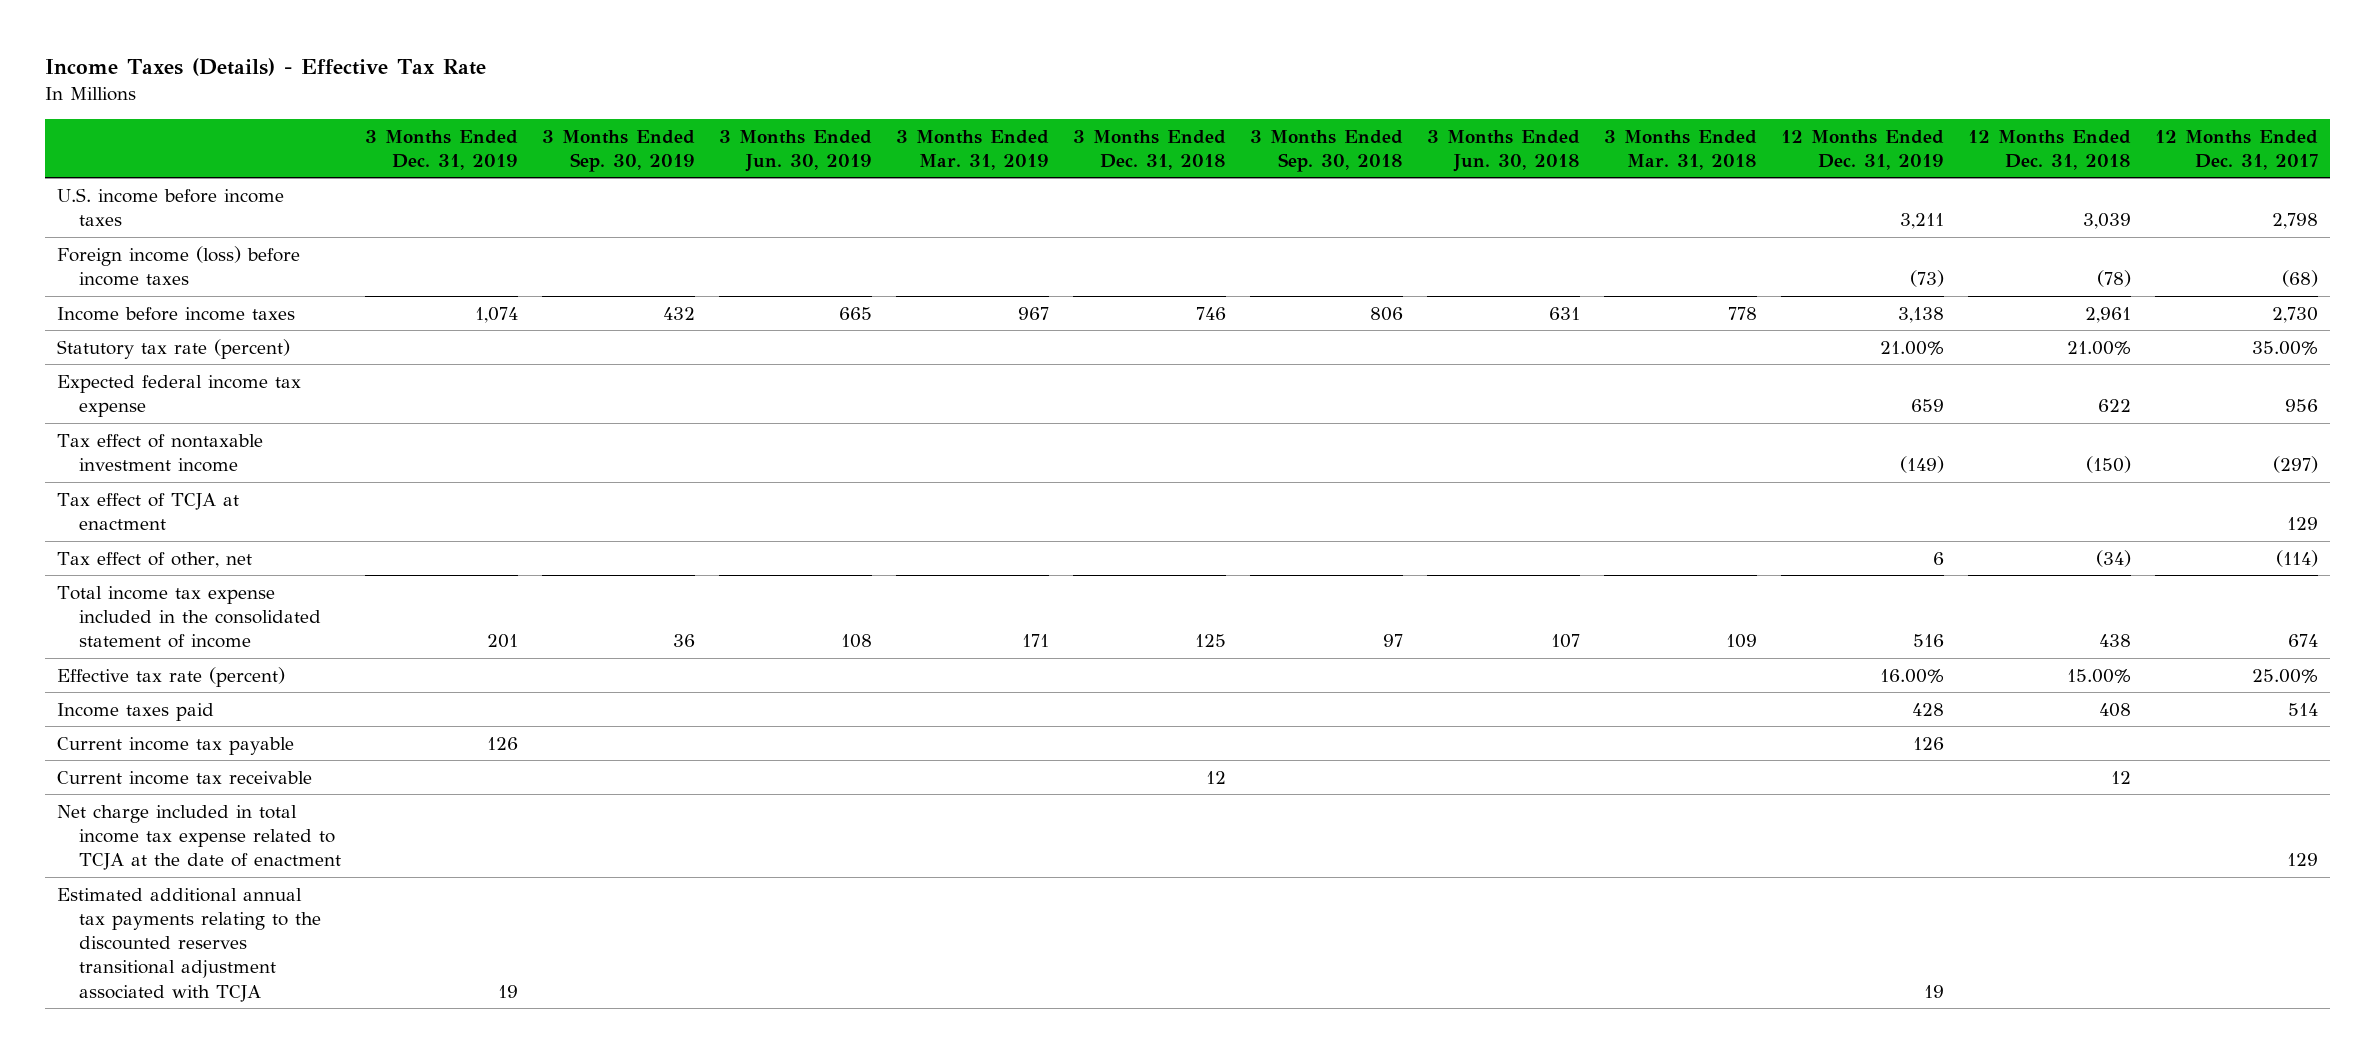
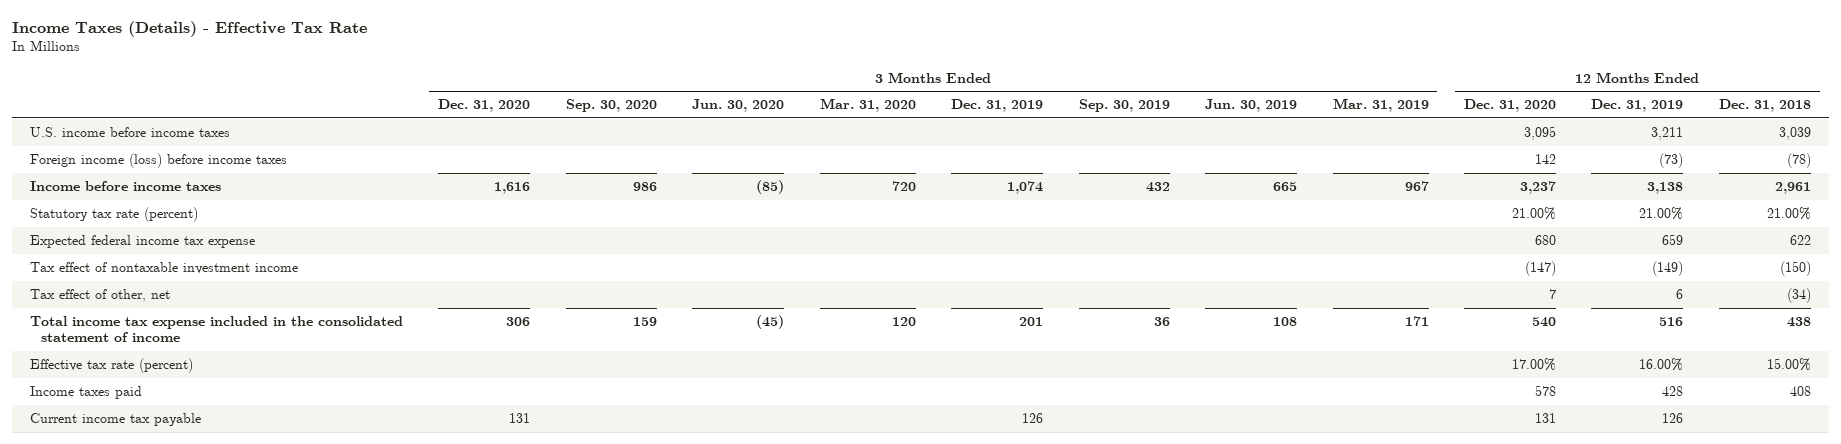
[1073,129,1227,170] 3 Months Ended Dec. 31, 2018 -> none
[1250,129,1404,172] 3 Months Ended Sep. 30, 2018 -> none
[1427,129,1581,172] 3 Months Ended Jun. 30, 2018 -> none
[1603,129,1757,170] 3 Months Ended Mar. 31, 2018 -> none
[2154,129,2318,170] 12 Months Ended Dec. 31, 2017 -> none
none -> [438,99,531,113] Dec. 31, 2020
none -> [565,99,657,113] Sep. 30, 2020
none -> [692,99,785,113] Jun. 30, 2020
none -> [819,98,916,113] Mar. 31, 2020
none -> [1463,99,1556,113] Dec. 31, 2020
[57,492,240,530] Tax effect of TCJA at enactment -> none
[57,770,313,785] Current income tax receivable -> none
[57,804,342,871] Net charge included in total income tax expense related to TCJA at the date of enactment -> none
[57,887,322,1002] Estimated additional annual tax payments relating to the discounted reserves transitional adjustment associated with TCJA -> none

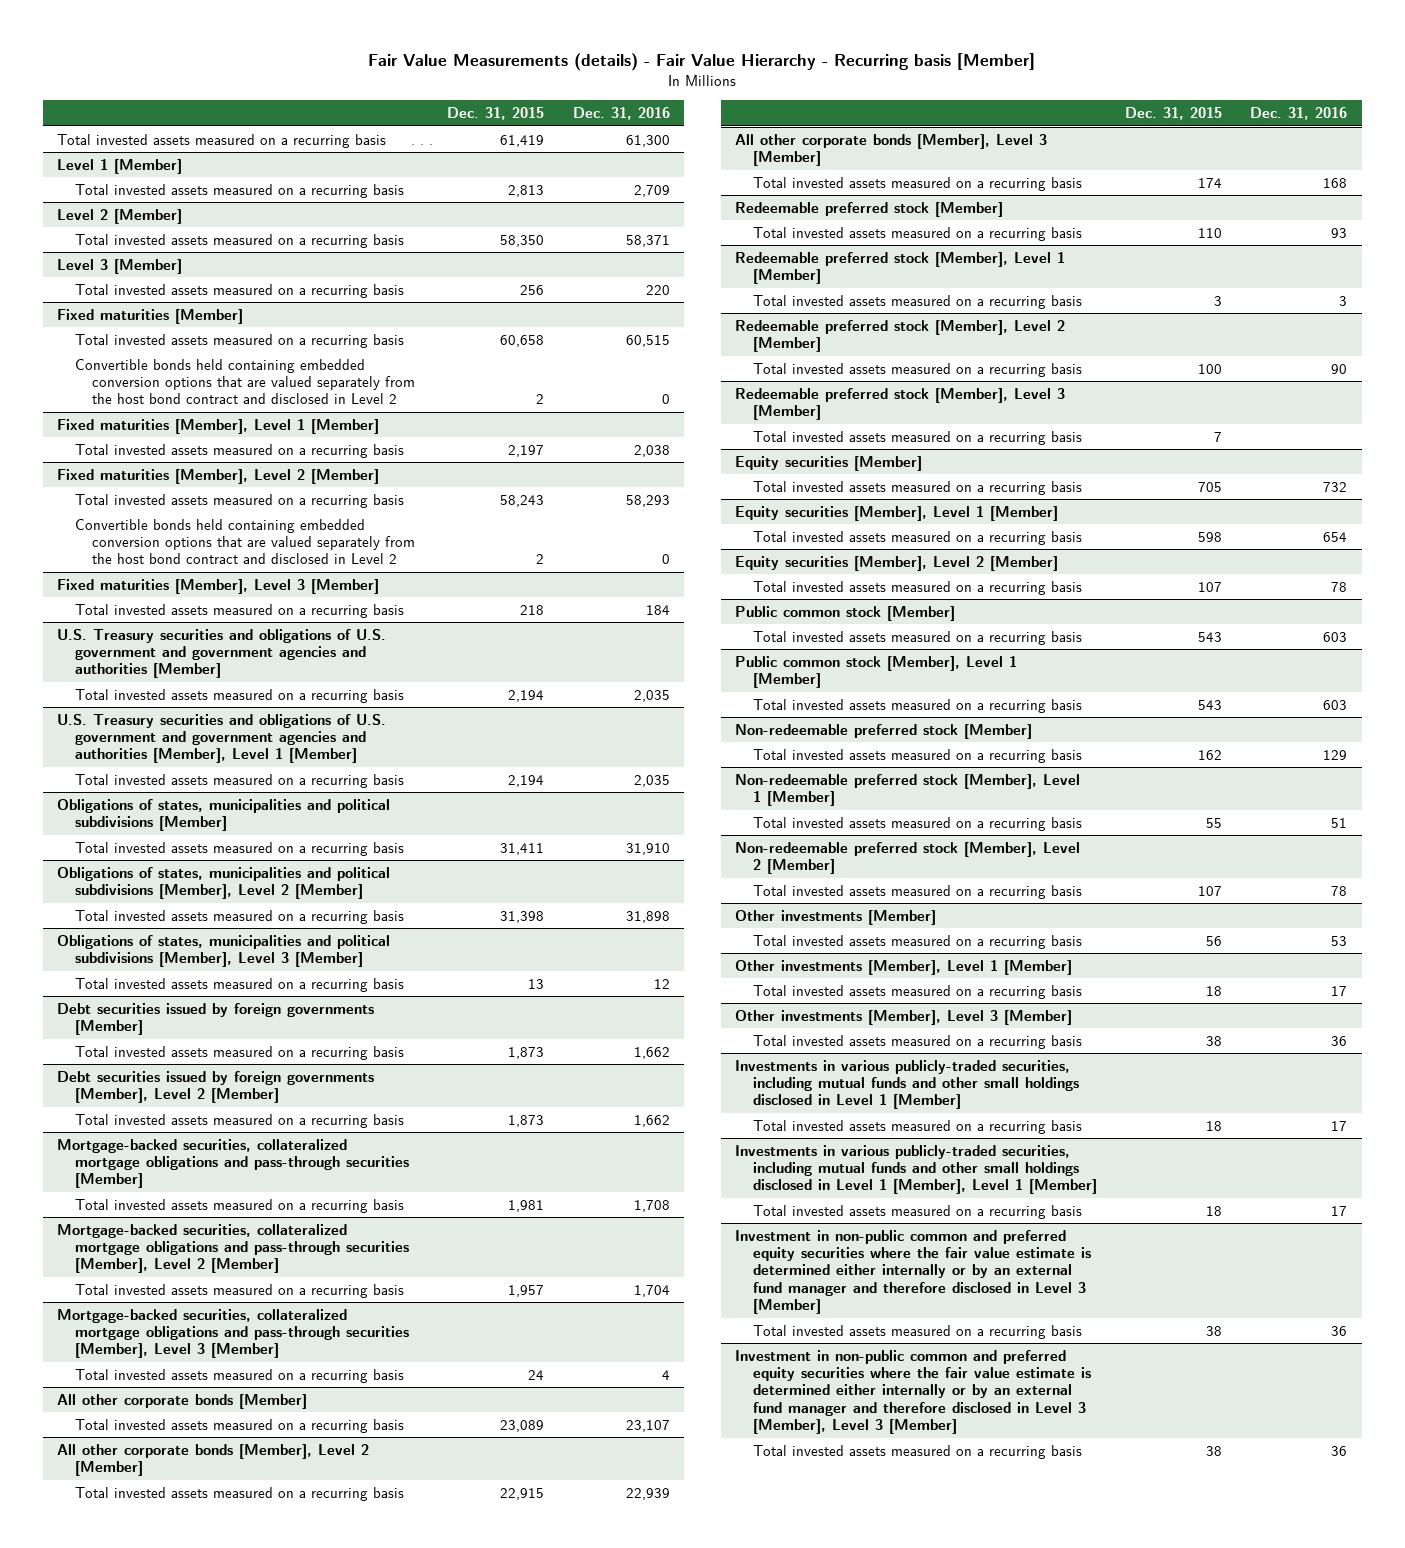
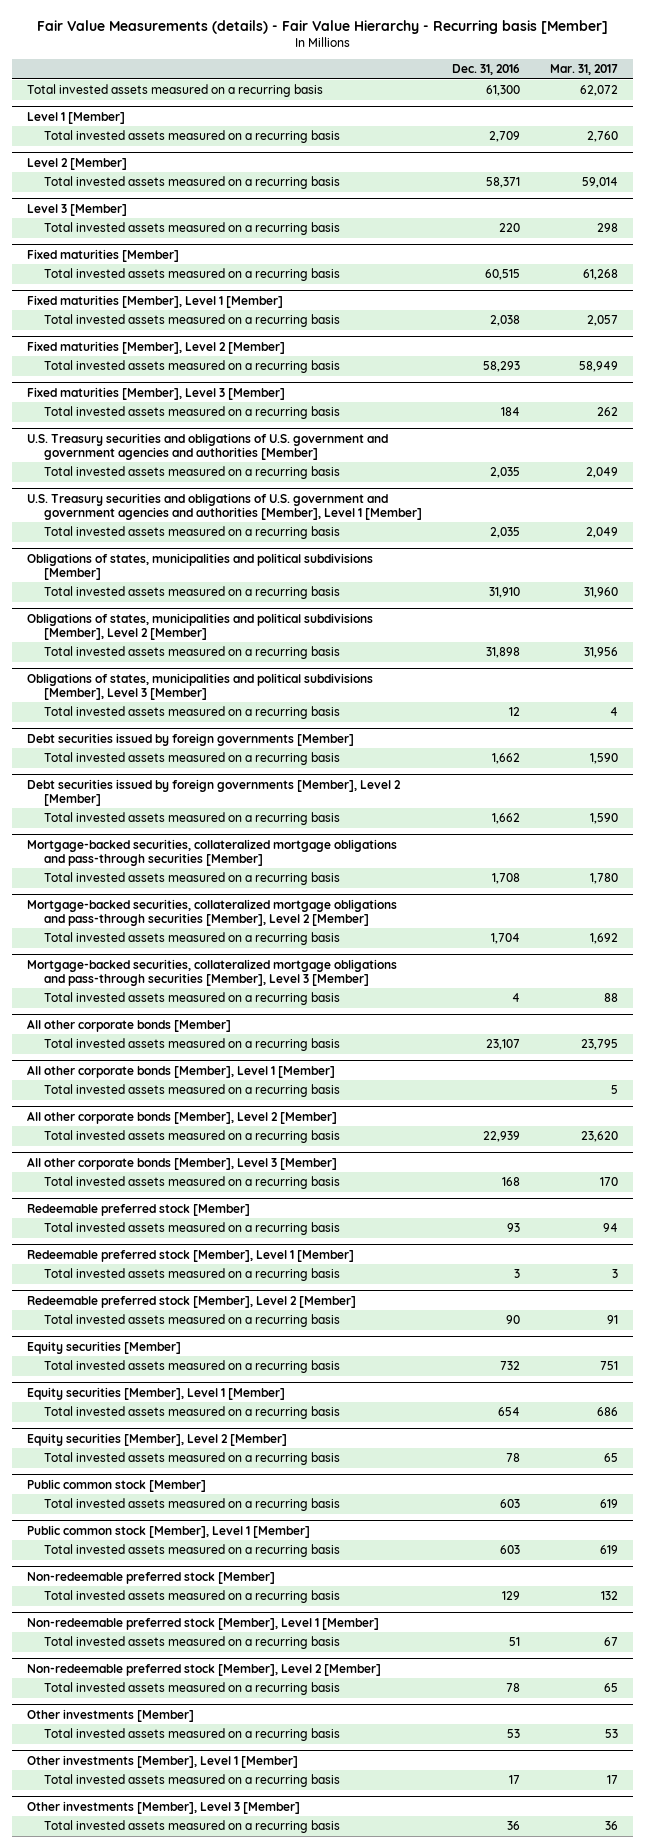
[447,107,545,121] Dec. 31, 2015 -> none
none -> [549,64,618,76] Mar. 31, 2017
[74,358,416,405] Convertible bonds held containing embedded conversion options that are valued separately from the host bond contract and disclosed in Level 2 -> none
[74,518,416,565] Convertible bonds held containing embedded conversion options that are valued separately from the host bond contract and disclosed in Level 2 -> none
none -> [27,1064,336,1078] All other corporate bonds [Member], Level 1 [Member]
none -> [43,1084,340,1098] Total invested assets measured on a recurring basis
[734,387,1065,421] Redeemable preferred stock [Member], Level 3 [Member] -> none
[752,430,1082,445] Total invested assets measured on a recurring basis -> none
[734,1059,1079,1110] Investments in various publicly-traded securities, including mutual funds and other small holdings disclosed in Level 1 [Member] -> none
[752,1119,1082,1134] Total invested assets measured on a recurring basis -> none
[734,1144,1097,1195] Investments in various publicly-traded securities, including mutual funds and other small holdings disclosed in Level 1 [Member], Level 1 [Member] -> none
[752,1204,1082,1219] Total invested assets measured on a recurring basis -> none
[734,1229,1091,1314] Investment in non-public common and preferred equity securities where the fair value estimate is determined either internally or by an external fund manager and therefore disclosed in Level 3 [Member] -> none
[752,1324,1082,1339] Total invested assets measured on a recurring basis -> none
[734,1349,1091,1434] Investment in non-public common and preferred equity securities where the fair value estimate is determined either internally or by an external fund manager and therefore disclosed in Level 3 [Member], Level 3 [Member] -> none
[752,1444,1082,1459] Total invested assets measured on a recurring basis -> none

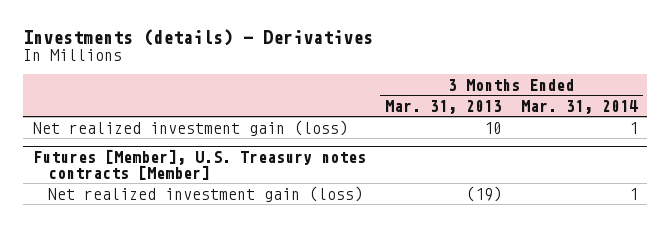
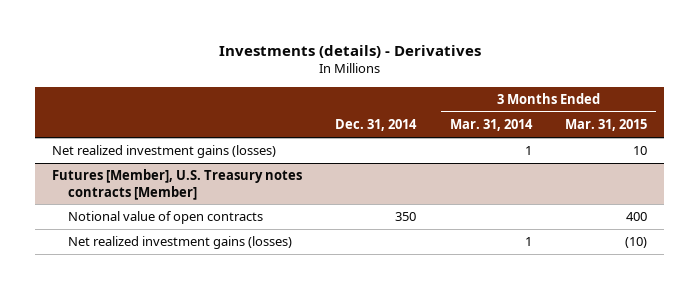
[384,99,502,114] Mar. 31, 2013 -> none
none -> [335,119,418,132] Dec. 31, 2014
none -> [565,119,648,132] Mar. 31, 2015
[32,119,348,136] Net realized investment gain (loss) -> [51,145,276,159] Net realized investment gains (losses)
none -> [67,211,263,225] Notional value of open contracts
[48,185,364,202] Net realized investment gain (loss) -> [67,236,292,250] Net realized investment gains (losses)

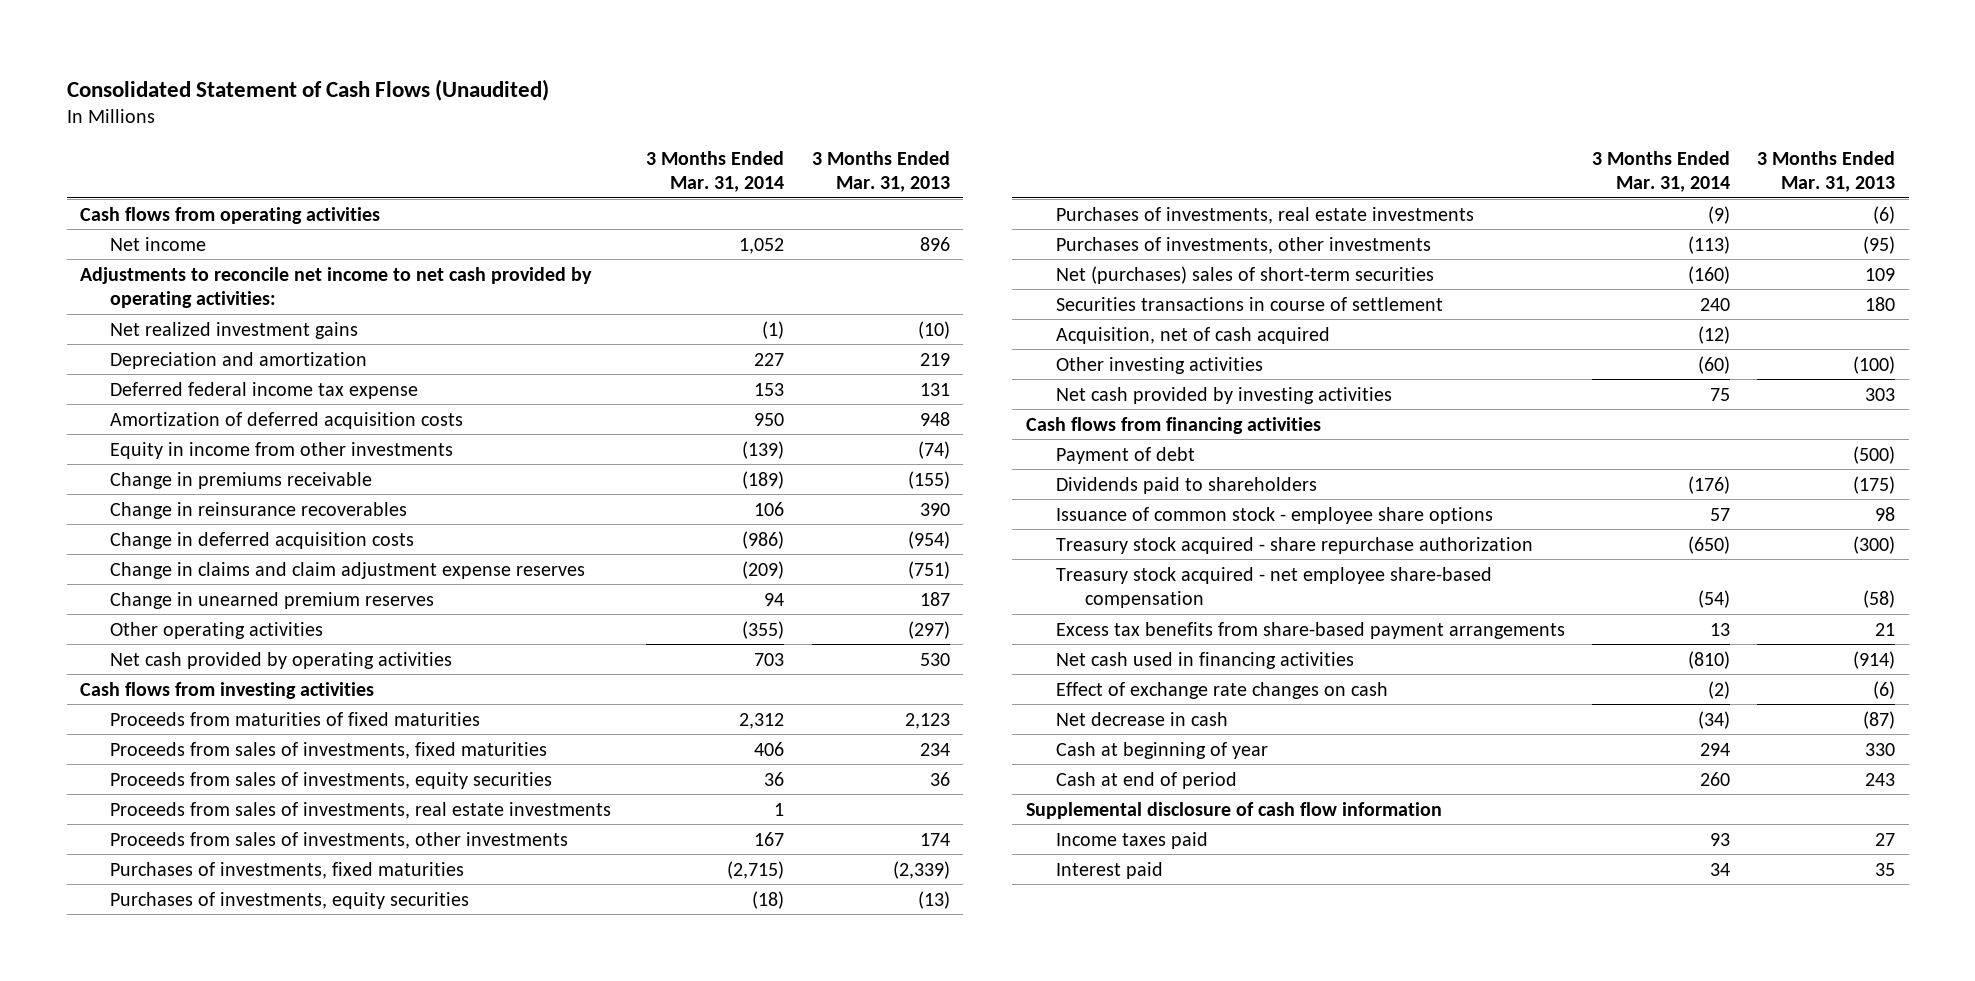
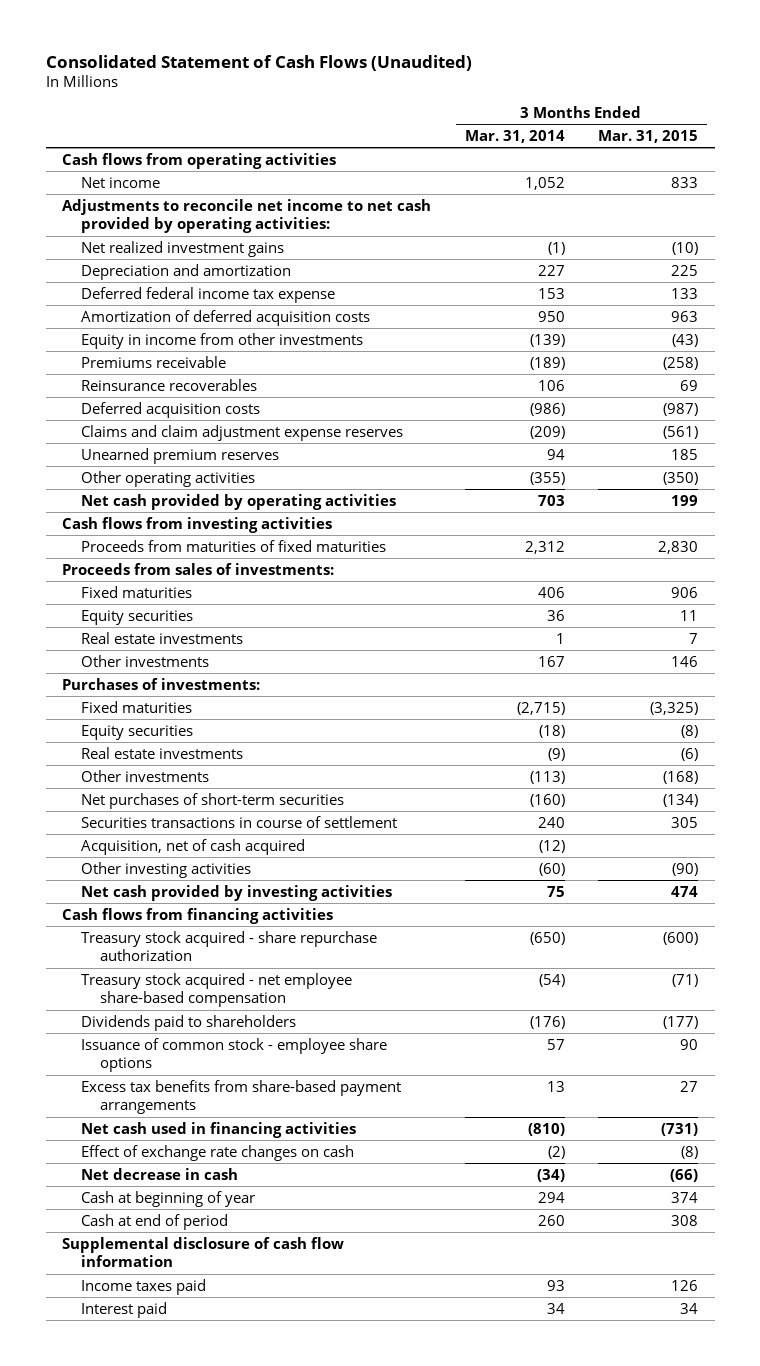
[811,150,950,192] 3 Months Ended Mar. 31, 2013 -> none
none -> [598,129,699,143] Mar. 31, 2015
[110,471,373,489] Change in premiums receivable -> [81,355,227,368] Premiums receivable
[110,501,408,519] Change in reinsurance recoverables -> [81,378,258,391] Reinsurance recoverables
[110,531,415,549] Change in deferred acquisition costs -> [81,401,261,418] Deferred acquisition costs
[110,561,586,579] Change in claims and claim adjustment expense reserves -> [81,424,404,441] Claims and claim adjustment expense reserves
[110,591,435,609] Change in unearned premium reserves -> [81,447,280,464] Unearned premium reserves
none -> [62,562,335,575] Proceeds from sales of investments:
[110,741,548,759] Proceeds from sales of investments, fixed maturities -> [81,585,193,598] Fixed maturities
[110,771,553,789] Proceeds from sales of investments, equity securities -> [81,609,194,625] Equity securities
[110,801,612,819] Proceeds from sales of investments, real estate investments -> [81,631,244,644] Real estate investments
[110,831,569,849] Proceeds from sales of investments, other investments -> [81,654,210,667] Other investments
none -> [62,677,261,690] Purchases of investments:
[110,861,465,879] Purchases of investments, fixed maturities -> [81,700,193,713] Fixed maturities
[110,891,470,909] Purchases of investments, equity securities -> [81,724,194,740] Equity securities
[1055,206,1474,224] Purchases of investments, real estate investments -> [81,746,244,759] Real estate investments
[1055,236,1431,254] Purchases of investments, other investments -> [81,769,210,782] Other investments
[1055,265,1434,284] Net (purchases) sales of short-term securities -> [81,792,345,809] Net purchases of short-term securities
[1055,446,1195,464] Payment of debt -> none
[1055,476,1317,494] Dividends paid to shareholders -> [81,1014,297,1031] Dividends paid to shareholders
[1055,506,1493,524] Issuance of common stock - employee share options -> [81,1037,388,1073] Issuance of common stock - employee share options

